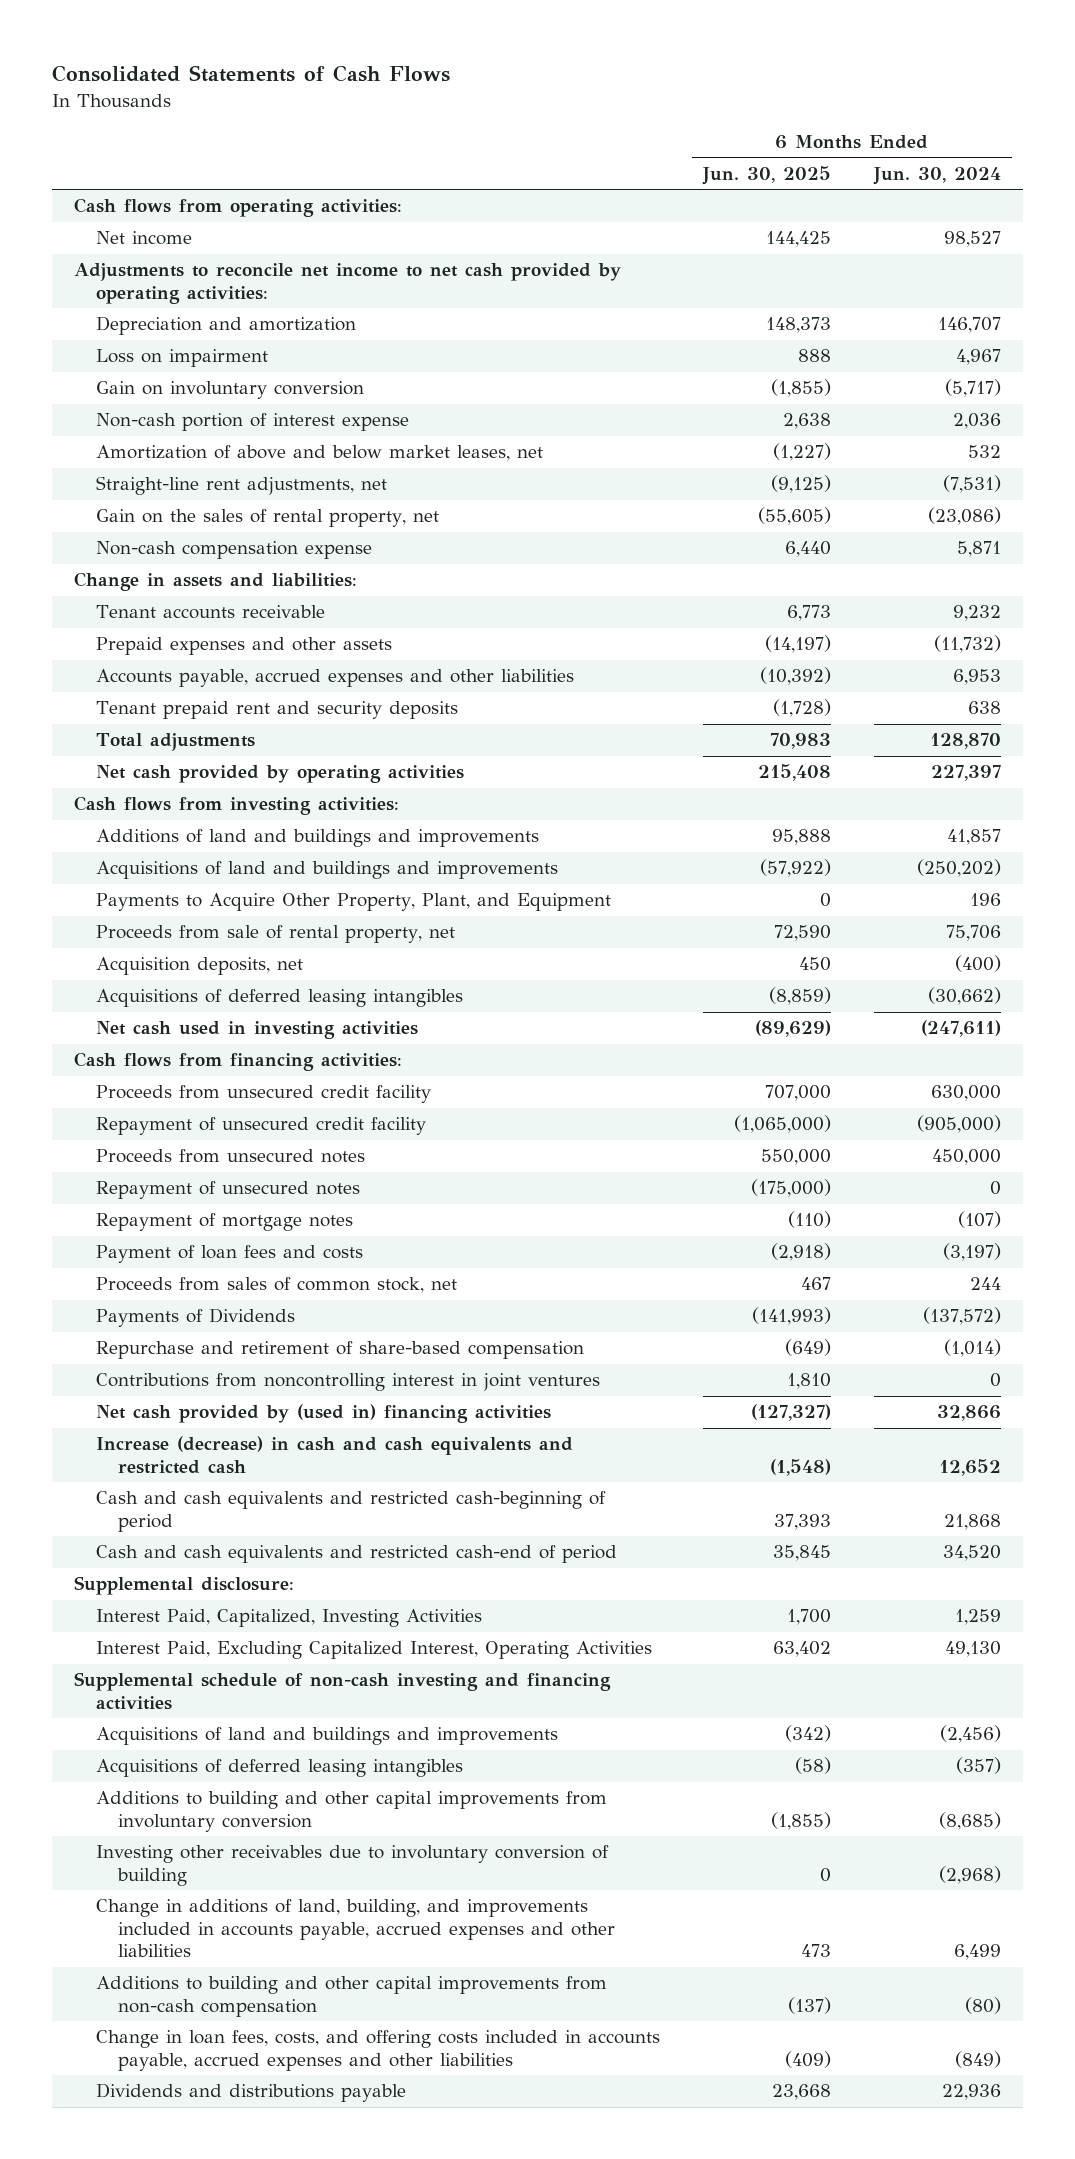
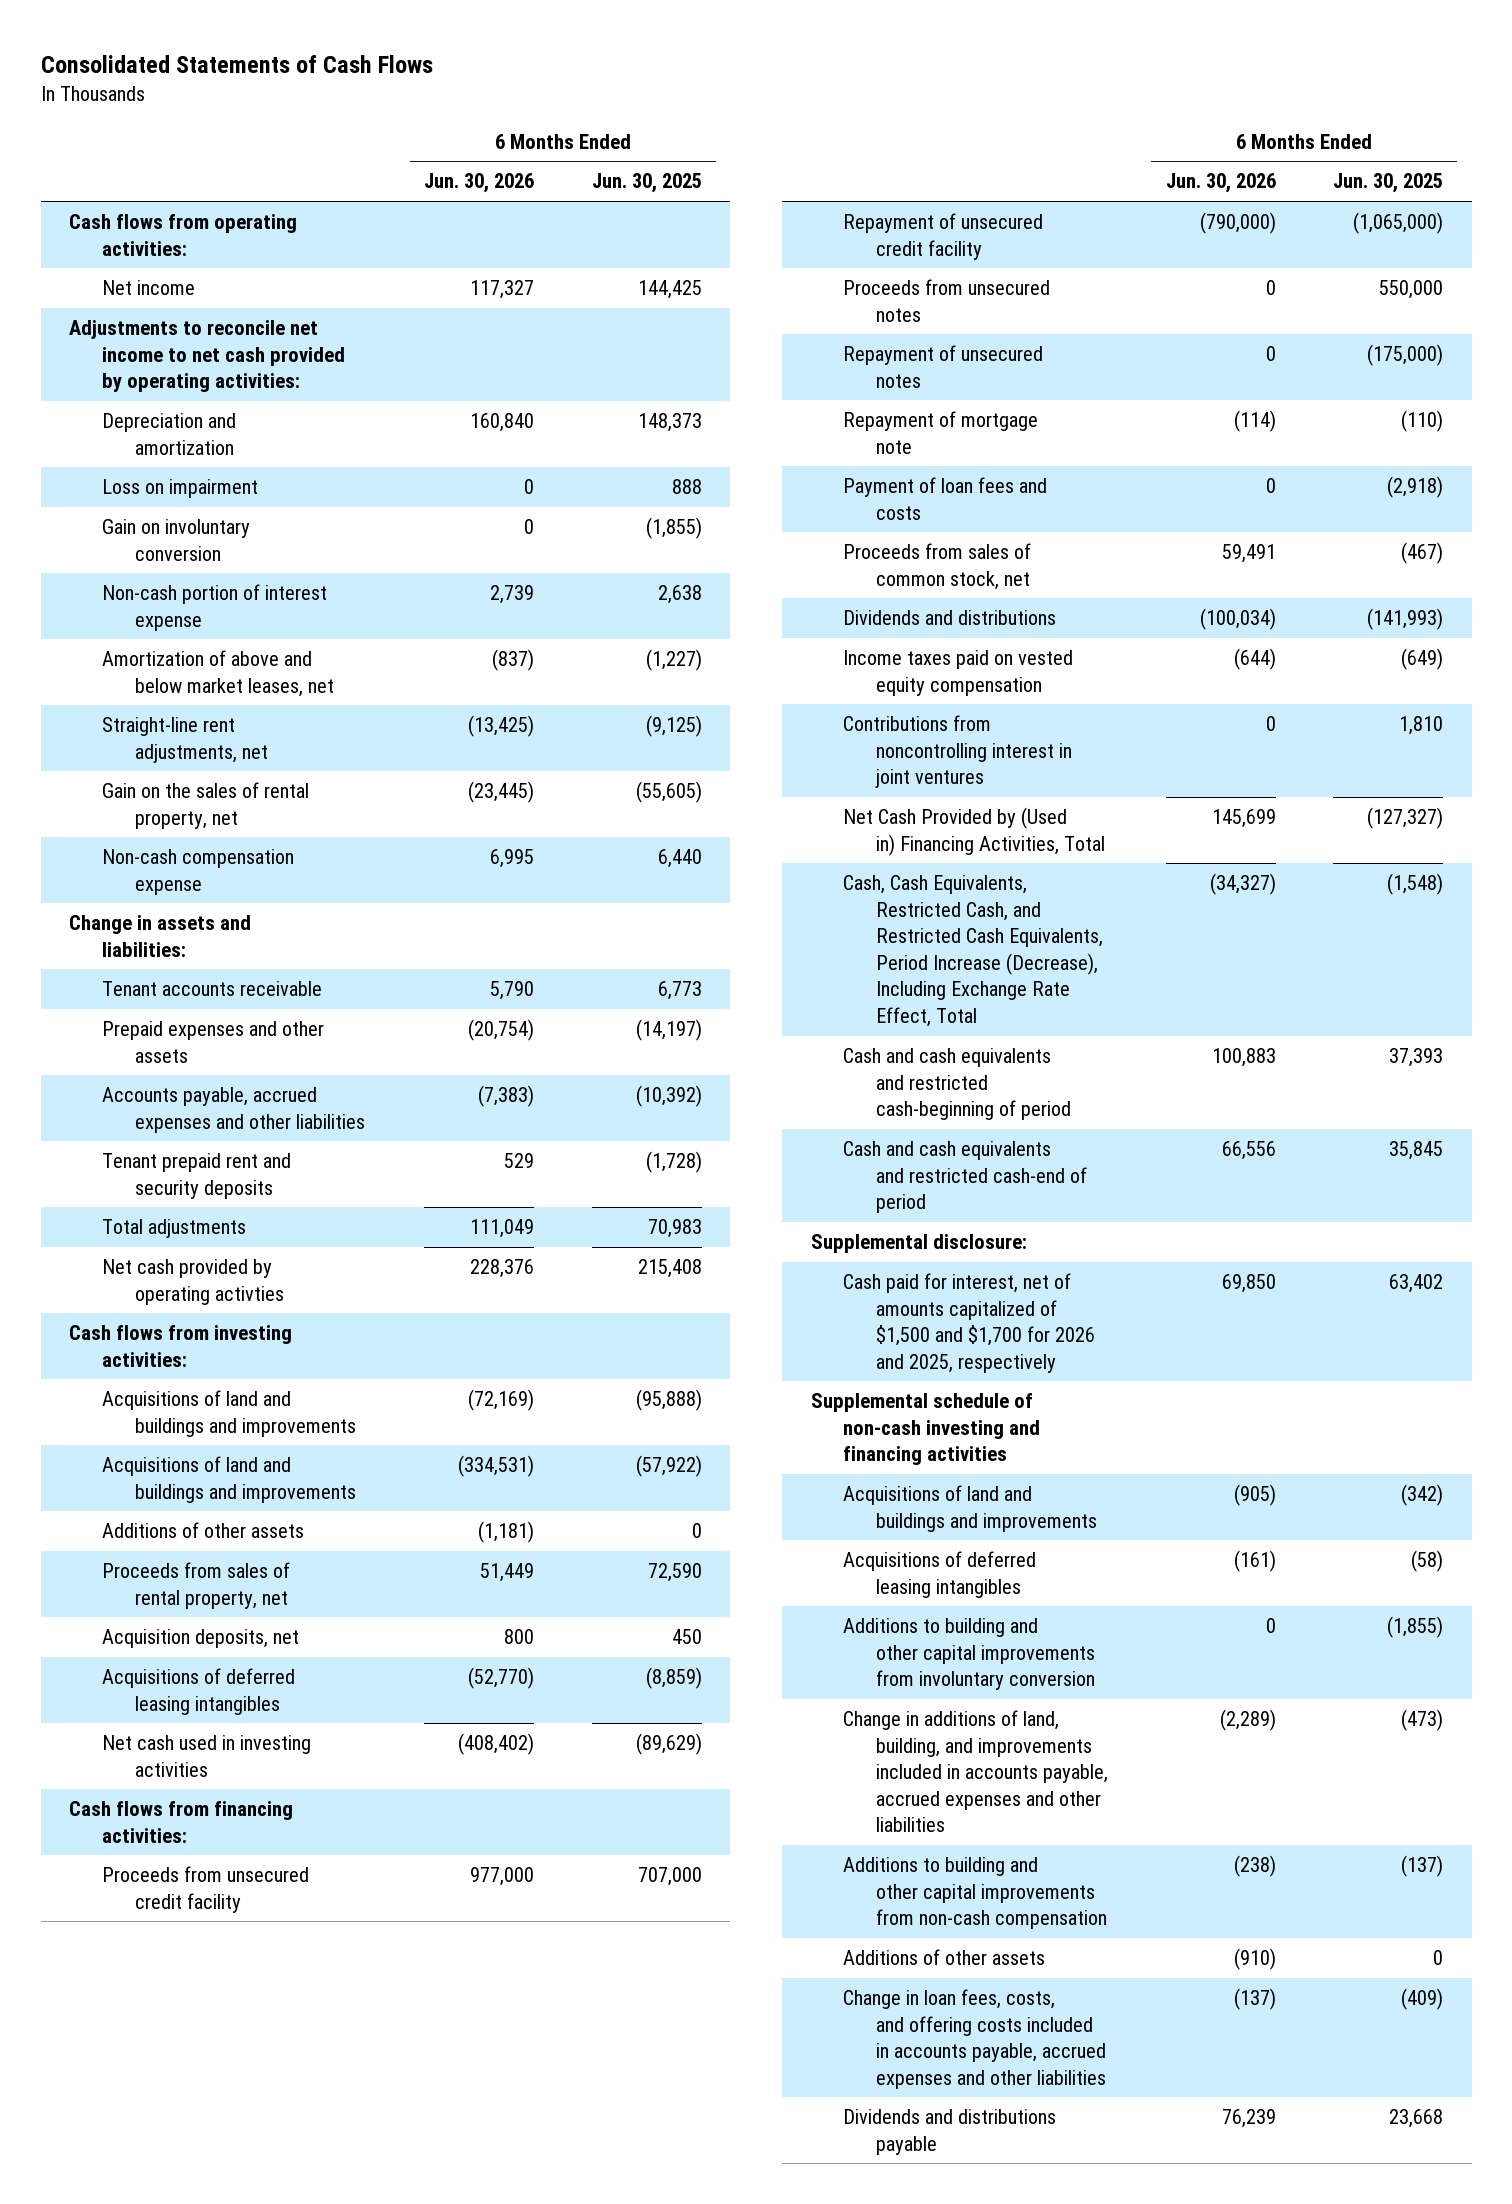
[872,166,1001,185] Jun. 30, 2024 -> none
none -> [424,173,535,194] Jun. 30, 2026
[95,765,464,784] Net cash provided by operating activities -> [102,1259,285,1305] Net cash provided by operating activties
[95,829,539,848] Additions of land and buildings and improvements -> [102,1390,357,1437] Acquisitions of land and buildings and improvements
[771,829,831,846] 95,888 -> [635,1389,702,1412] (95,888)
[95,893,611,912] Payments to Acquire Other Property, Plant, and Equipment -> none
none -> [102,1522,305,1539] Additions of other assets
[95,925,455,944] Proceeds from sale of rental property, net -> [102,1562,291,1609] Proceeds from sales of rental property, net
[95,1213,353,1232] Repayment of mortgage notes -> [843,411,1039,454] Repayment of mortgage note
[800,1277,831,1291] 467 -> [1400,542,1443,565] (467)
[95,1308,295,1328] Payments of Dividends -> [843,610,1057,626] Dividends and distributions
[95,1341,584,1360] Repurchase and retirement of share-based compensation -> [843,650,1074,696] Income taxes paid on vested equity compensation
[95,1404,551,1424] Net cash provided by (used in) financing activities -> [843,807,1106,856] Net Cash Provided by (Used in) Financing Activities, Total
[95,1436,573,1474] Increase (decrease) in cash and cash equivalents and restricted cash -> [843,875,1104,1027] Cash, Cash Equivalents, Restricted Cash, and Restricted Cash Equivalents, Period Increase (Decrease), Including Exchange Rate Effect, Total
[95,1609,482,1628] Interest Paid, Capitalized, Investing Activities -> none
[95,1641,652,1660] Interest Paid, Excluding Capitalized Interest, Operating Activities -> [843,1273,1096,1373] Cash paid for interest, net of amounts capitalized of $1,500 and $1,700 for 2026 and 2025, respectively
[95,1845,609,1886] Investing other receivables due to involuntary conversion of building -> none
[800,1944,831,1958] 473 -> [1400,1709,1443,1732] (473)
none -> [843,1949,1046,1966] Additions of other assets

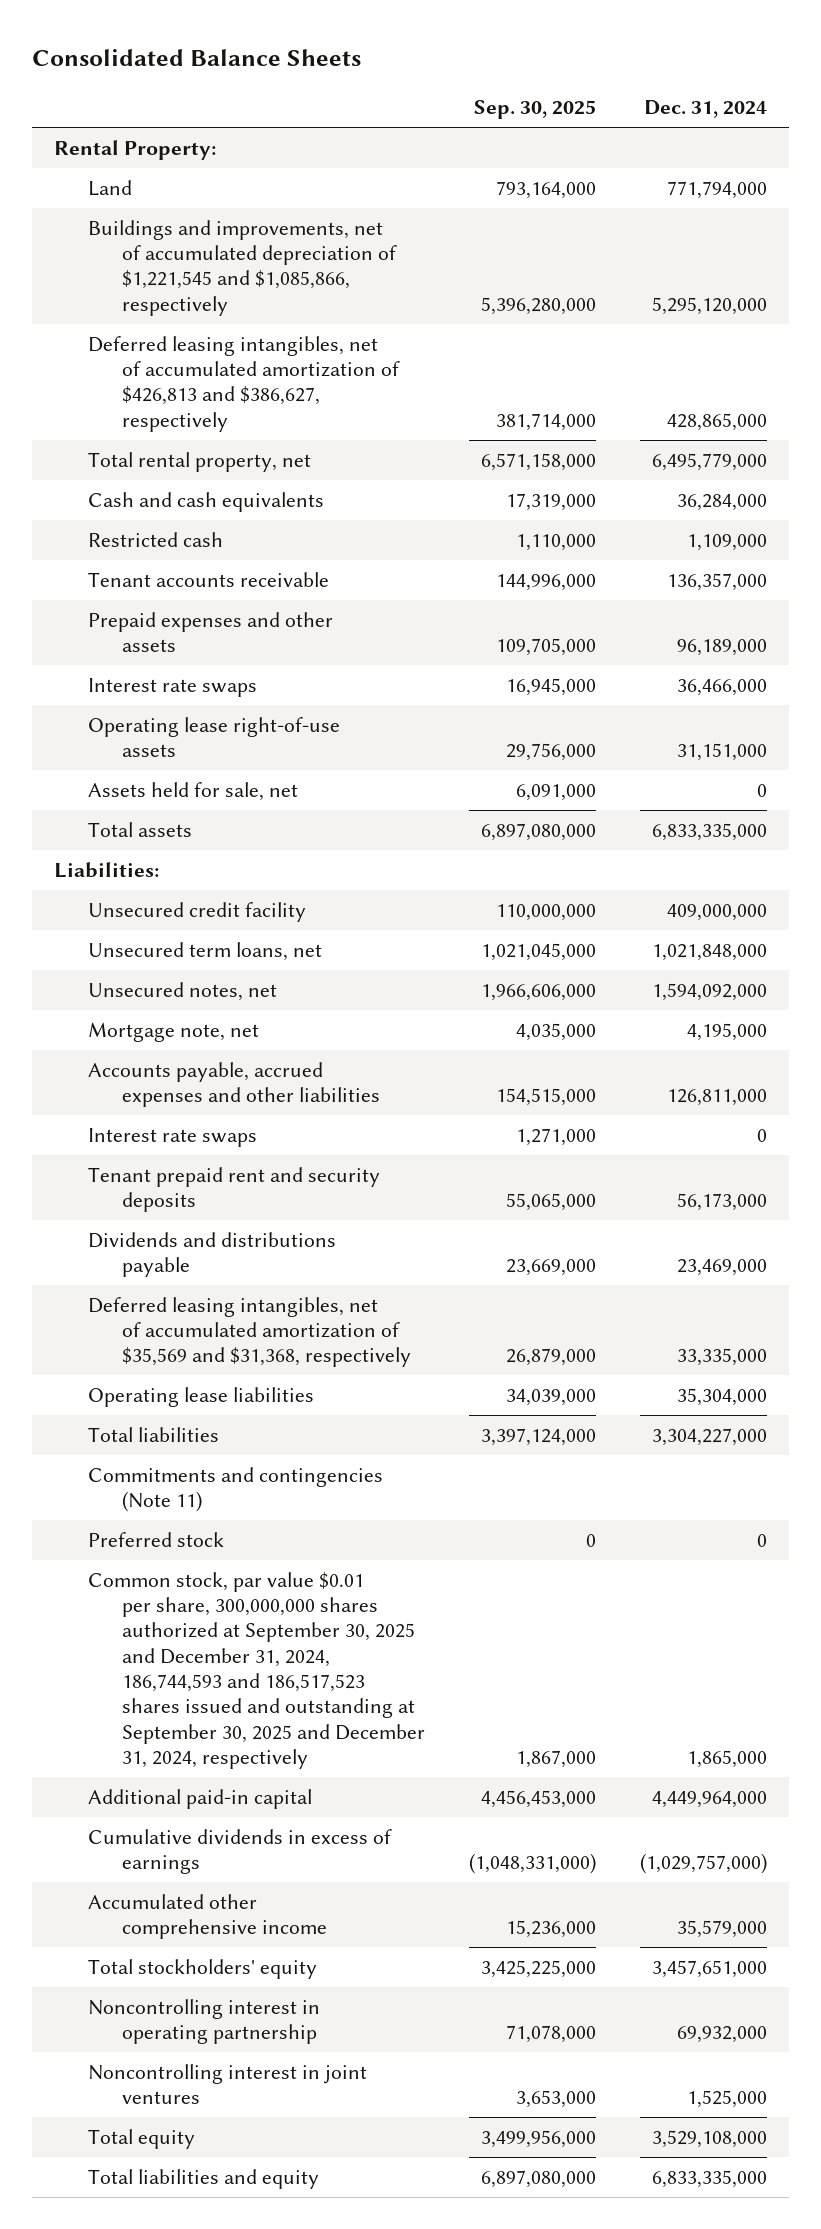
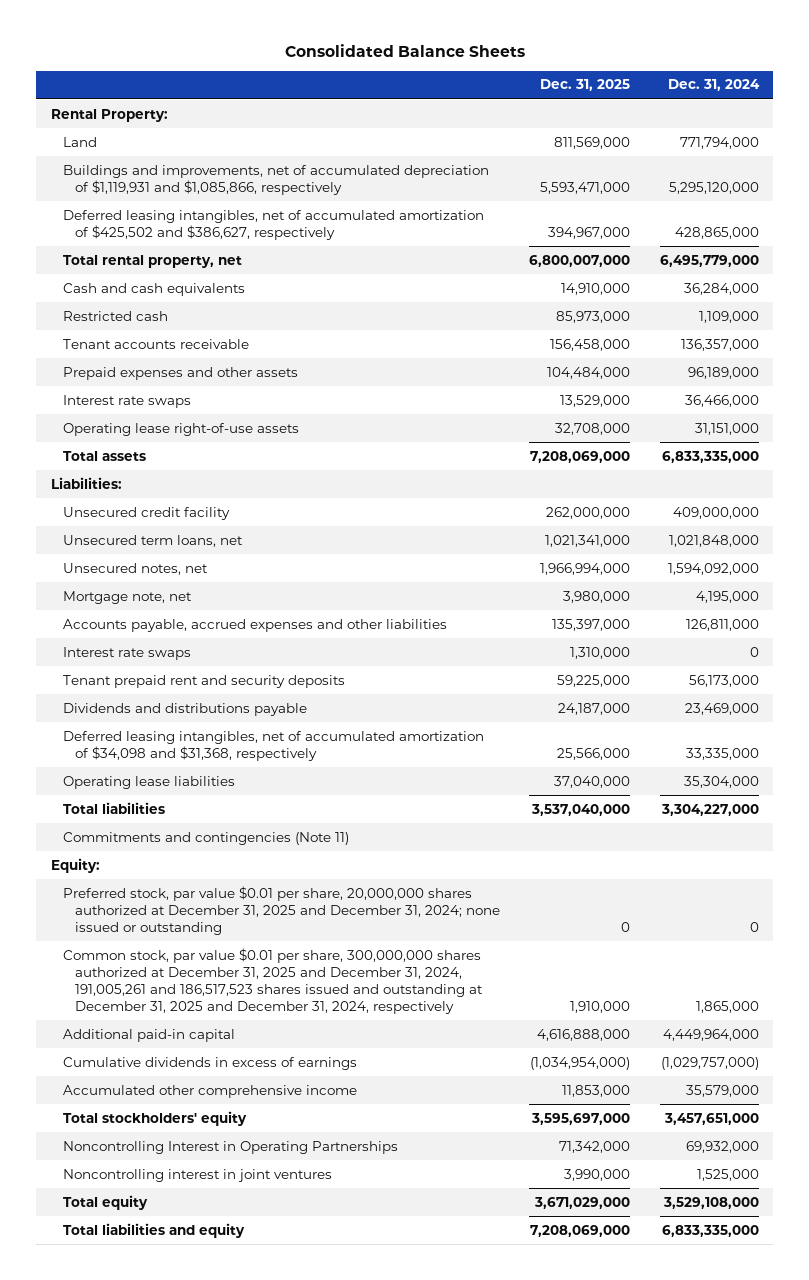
[473,100,596,120] Sep. 30, 2025 -> none
none -> [540,79,631,92] Dec. 31, 2025
[88,219,397,316] Buildings and improvements, net of accumulated depreciation of $1,221,545 and $1,085,866, respectively -> [62,164,489,195] Buildings and improvements, net of accumulated depreciation of $1,119,931 and $1,085,866, respectively
[88,335,400,432] Deferred leasing intangibles, net of accumulated amortization of $426,813 and $386,627, respectively -> [62,209,484,240] Deferred leasing intangibles, net of accumulated amortization of $425,502 and $386,627, respectively
[88,781,299,801] Assets held for sale, net -> none
[88,1296,411,1368] Deferred leasing intangibles, net of accumulated amortization of $35,569 and $31,368, respectively -> [62,730,484,761] Deferred leasing intangibles, net of accumulated amortization of $34,098 and $31,368, respectively
none -> [50,857,100,873] Equity:
[88,1531,225,1547] Preferred stock -> [62,885,500,935] Preferred stock, par value $0.01 per share, 20,000,000 shares authorized at December 31, 2025 and December 31, 2024; none issued or outstanding
[88,1571,425,1769] Common stock, par value $0.01 per share, 300,000,000 shares authorized at September 30, 2025 and December 31, 2024, 186,744,593 and 186,517,523 shares issued and outstanding at September 30, 2025 and December 31, 2024, respectively -> [62,947,483,1015] Common stock, par value $0.01 per share, 300,000,000 shares authorized at December 31, 2025 and December 31, 2024, 191,005,261 and 186,517,523 shares issued and outstanding at December 31, 2025 and December 31, 2024, respectively
[88,1998,321,2045] Noncontrolling interest in operating partnership -> [62,1140,398,1154] Noncontrolling Interest in Operating Partnerships

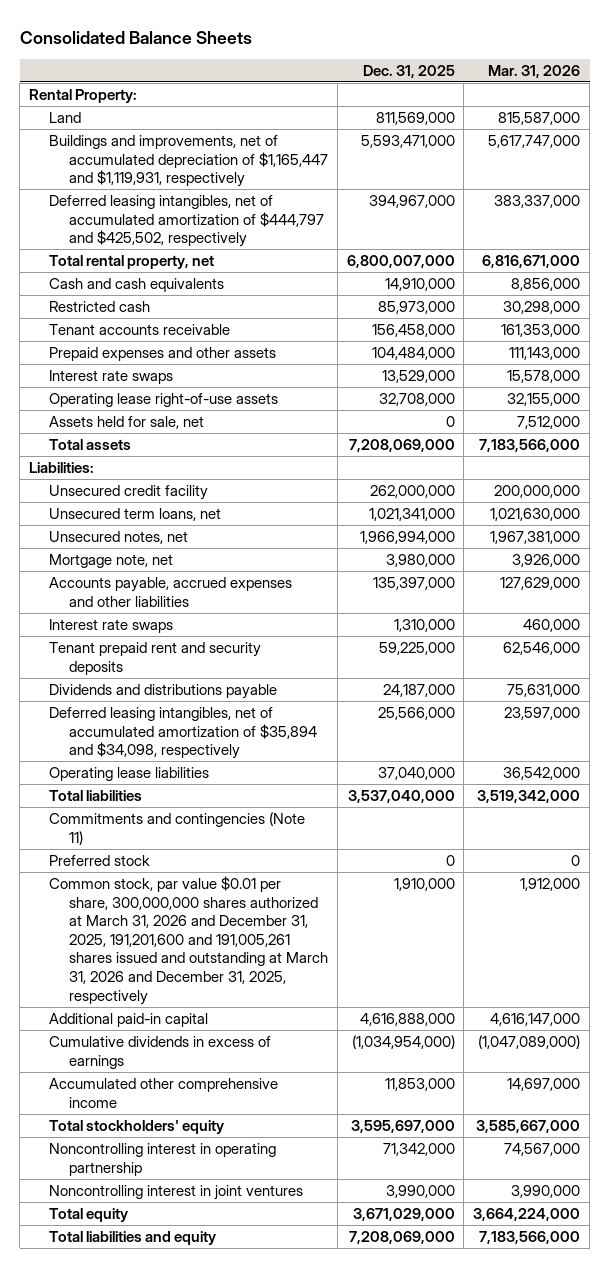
[667,79,760,92] Dec. 31, 2024 -> none
none -> [488,64,581,78] Mar. 31, 2026
[62,164,489,195] Buildings and improvements, net of accumulated depreciation of $1,119,931 and $1,085,866, respectively -> [49,135,328,188] Buildings and improvements, net of accumulated depreciation of $1,165,447 and $1,119,931, respectively
[62,209,484,240] Deferred leasing intangibles, net of accumulated amortization of $425,502 and $386,627, respectively -> [49,195,324,248] Deferred leasing intangibles, net of accumulated amortization of $444,797 and $425,502, respectively
none -> [49,416,205,430] Assets held for sale, net
[62,730,484,761] Deferred leasing intangibles, net of accumulated amortization of $34,098 and $31,368, respectively -> [49,707,317,760] Deferred leasing intangibles, net of accumulated amortization of $35,894 and $34,098, respectively
[50,857,100,873] Equity: -> none
[62,885,500,935] Preferred stock, par value $0.01 per share, 20,000,000 shares authorized at December 31, 2025 and December 31, 2024; none issued or outstanding -> [49,855,151,867] Preferred stock
[62,947,483,1015] Common stock, par value $0.01 per share, 300,000,000 shares authorized at December 31, 2025 and December 31, 2024, 191,005,261 and 186,517,523 shares issued and outstanding at December 31, 2025 and December 31, 2024, respectively -> [49,876,328,1005] Common stock, par value $0.01 per share, 300,000,000 shares authorized at March 31, 2026 and December 31, 2025, 191,201,600 and 191,005,261 shares issued and outstanding at March 31, 2026 and December 31, 2025, respectively
[62,1140,398,1154] Noncontrolling Interest in Operating Partnerships -> [49,1143,277,1176] Noncontrolling interest in operating partnership

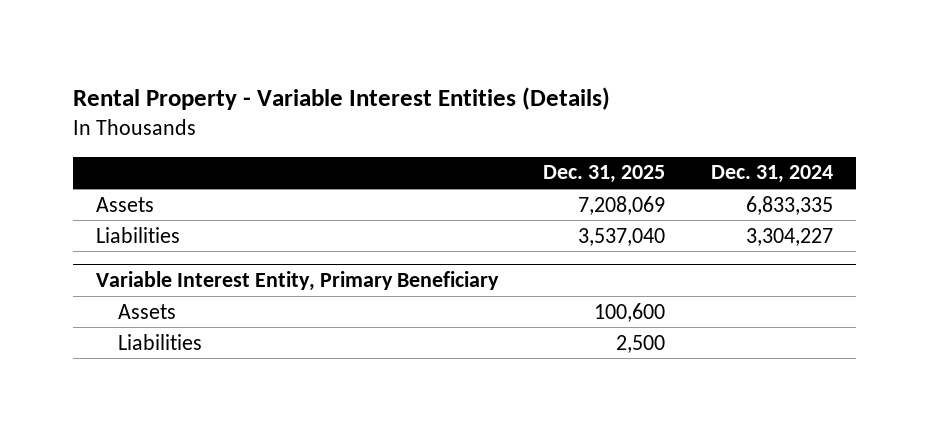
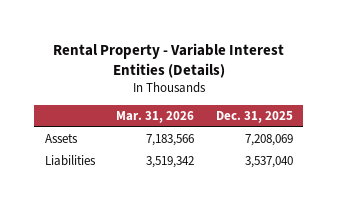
[710,165,833,184] Dec. 31, 2024 -> none
none -> [116,111,195,124] Mar. 31, 2026
[95,270,499,291] Variable Interest Entity, Primary Beneficiary -> none
[117,303,176,319] Assets -> none
[117,333,202,350] Liabilities -> none

